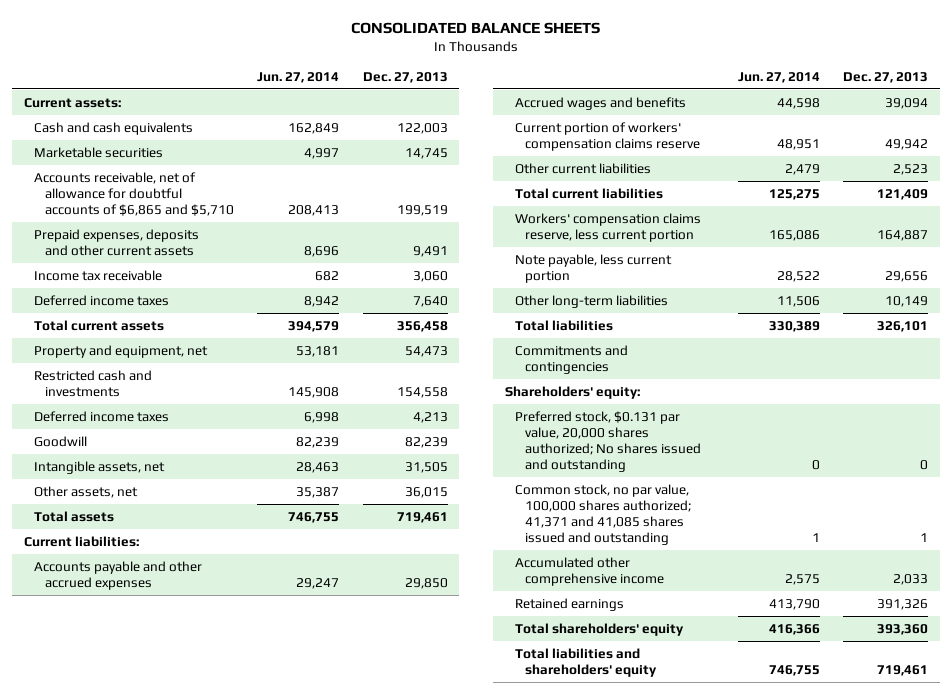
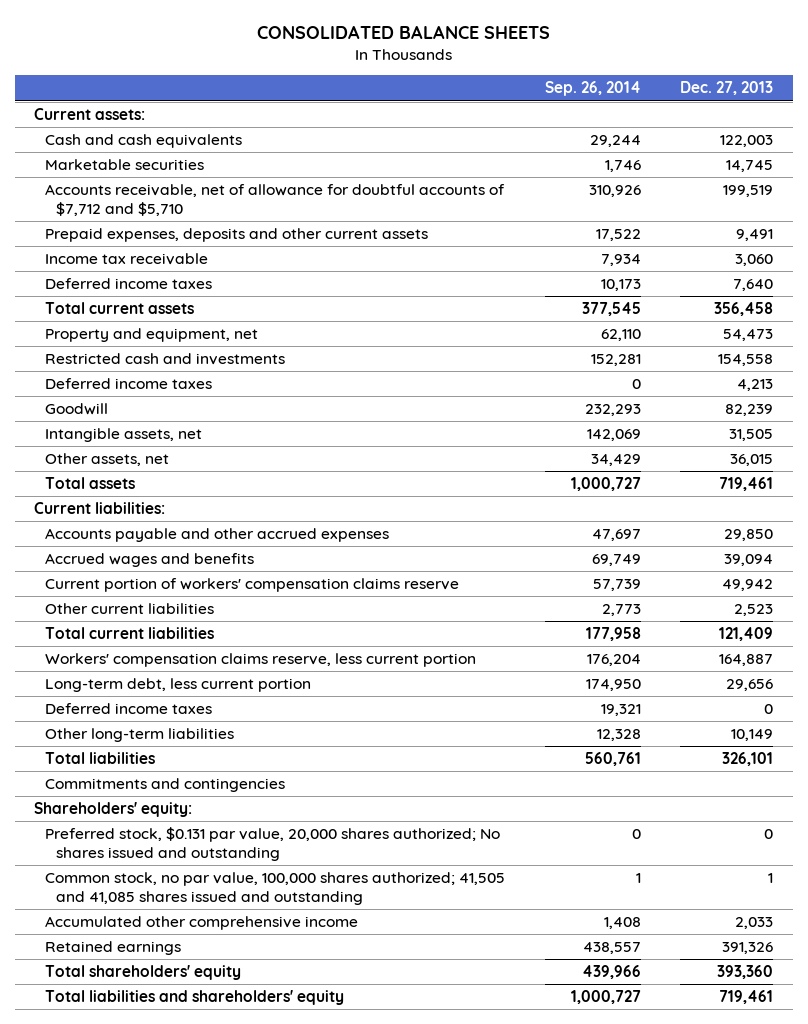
[257,71,340,83] Jun. 27, 2014 -> none
none -> [544,81,641,97] Sep. 26, 2014
[34,171,234,216] Accounts receivable, net of allowance for doubtful accounts of $6,865 and $5,710 -> [45,184,506,216] Accounts receivable, net of allowance for doubtful accounts of $7,712 and $5,710
[515,253,673,283] Note payable, less current portion -> [45,678,312,693] Long-term debt, less current portion
none -> [45,703,213,715] Deferred income taxes
[515,483,692,545] Common stock, no par value, 100,000 shares authorized; 41,371 and 41,085 shares issued and outstanding -> [45,872,506,905] Common stock, no par value, 100,000 shares authorized; 41,505 and 41,085 shares issued and outstanding

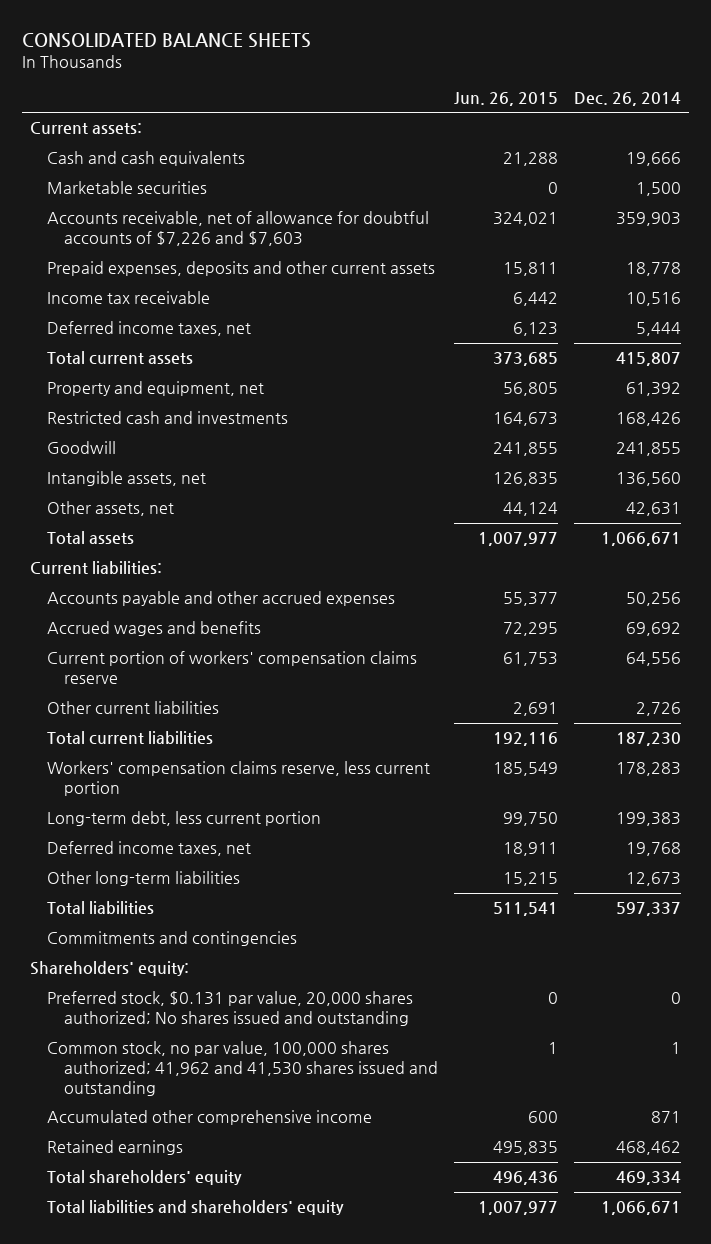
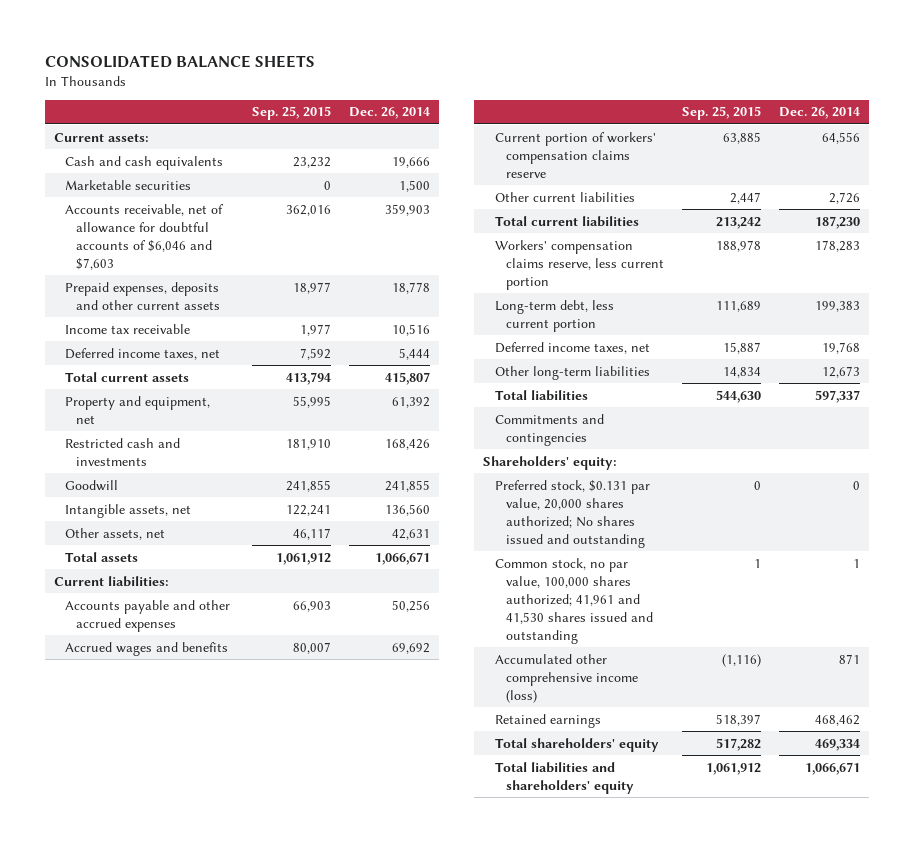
[453,91,558,106] Jun. 26, 2015 -> none
none -> [252,106,332,121] Sep. 25, 2015
[46,211,429,247] Accounts receivable, net of allowance for doubtful accounts of $7,226 and $7,603 -> [65,203,225,270] Accounts receivable, net of allowance for doubtful accounts of $6,046 and $7,603
[46,1041,438,1096] Common stock, no par value, 100,000 shares authorized; 41,962 and 41,530 shares issued and outstanding -> [494,557,653,644] Common stock, no par value, 100,000 shares authorized; 41,961 and 41,530 shares issued and outstanding
[46,1110,372,1126] Accumulated other comprehensive income -> [494,653,638,703] Accumulated other comprehensive income (loss)

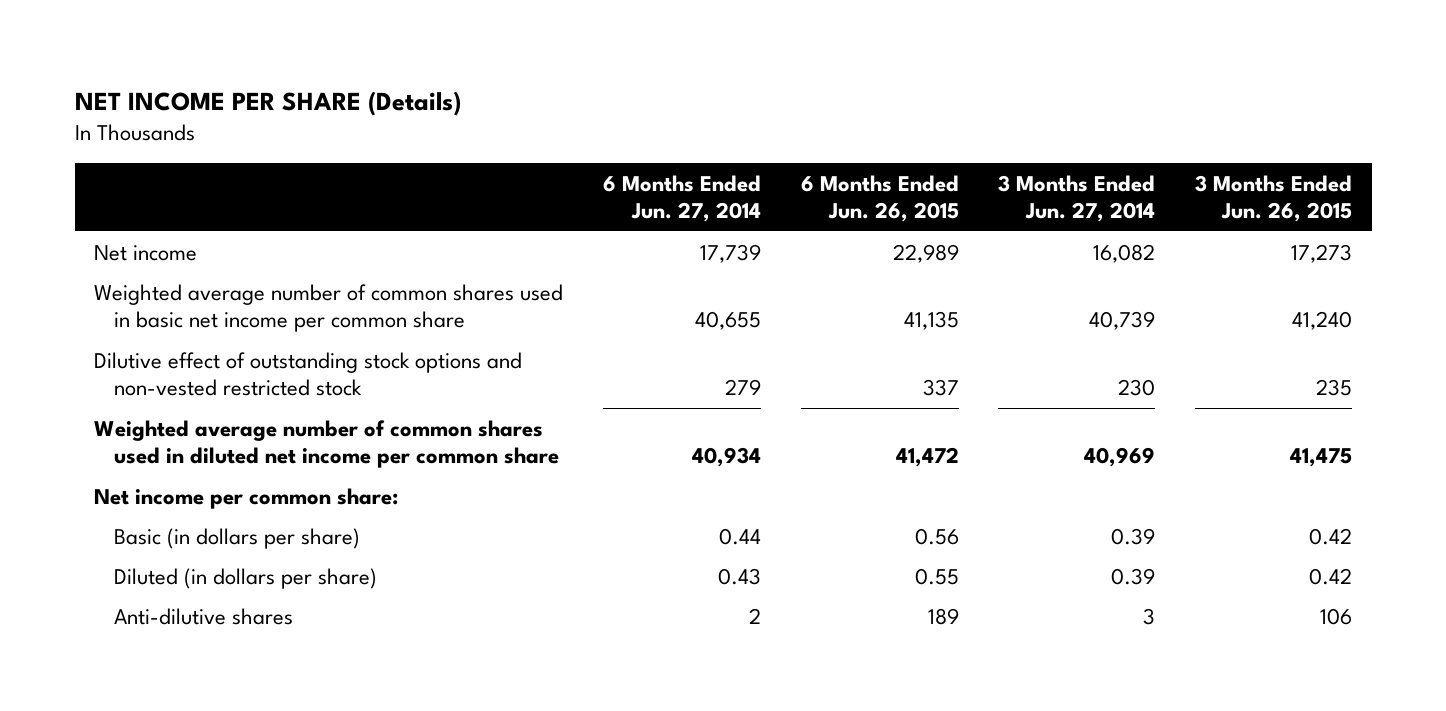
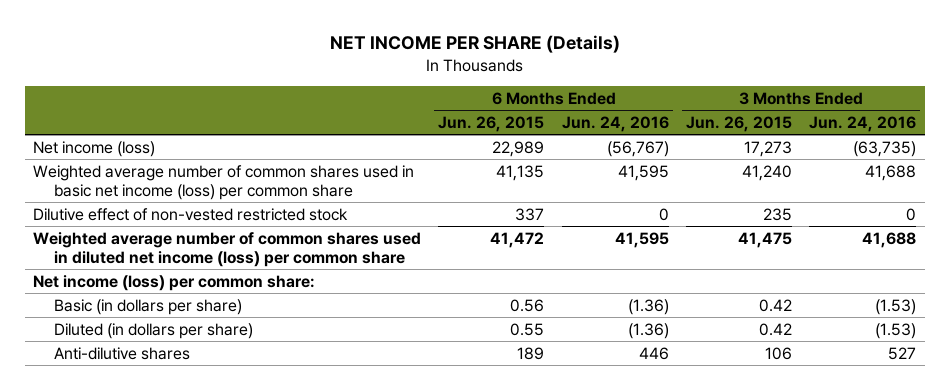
[602,174,761,223] 6 Months Ended Jun. 27, 2014 -> none
[998,174,1156,223] 3 Months Ended Jun. 27, 2014 -> none
none -> [561,115,669,132] Jun. 24, 2016
none -> [809,115,917,132] Jun. 24, 2016
[94,244,198,261] Net income -> [33,140,156,157] Net income (loss)
[94,283,564,333] Weighted average number of common shares used in basic net income per common share -> [33,164,415,201] Weighted average number of common shares used in basic net income (loss) per common share
[94,351,523,397] Dilutive effect of outstanding stock options and non-vested restricted stock -> [33,207,349,221] Dilutive effect of non-vested restricted stock
[94,419,560,469] Weighted average number of common shares used in diluted net income per common share -> [33,231,422,268] Weighted average number of common shares used in diluted net income (loss) per common share
[94,487,399,509] Net income per common share: -> [33,274,316,291] Net income (loss) per common share:

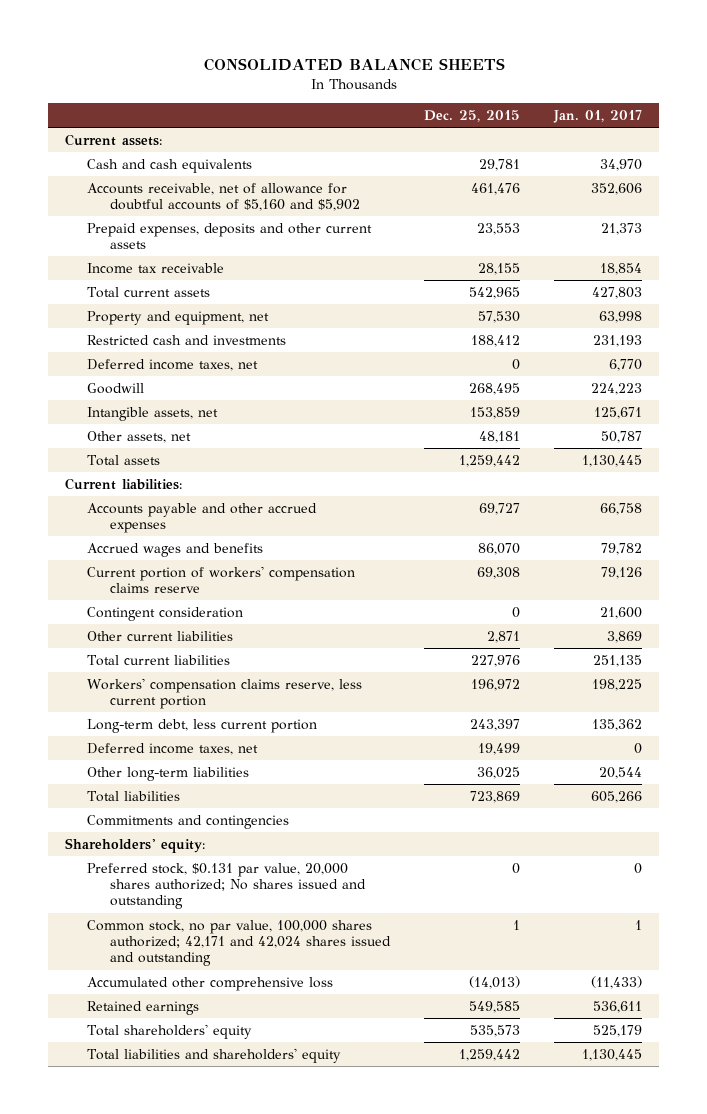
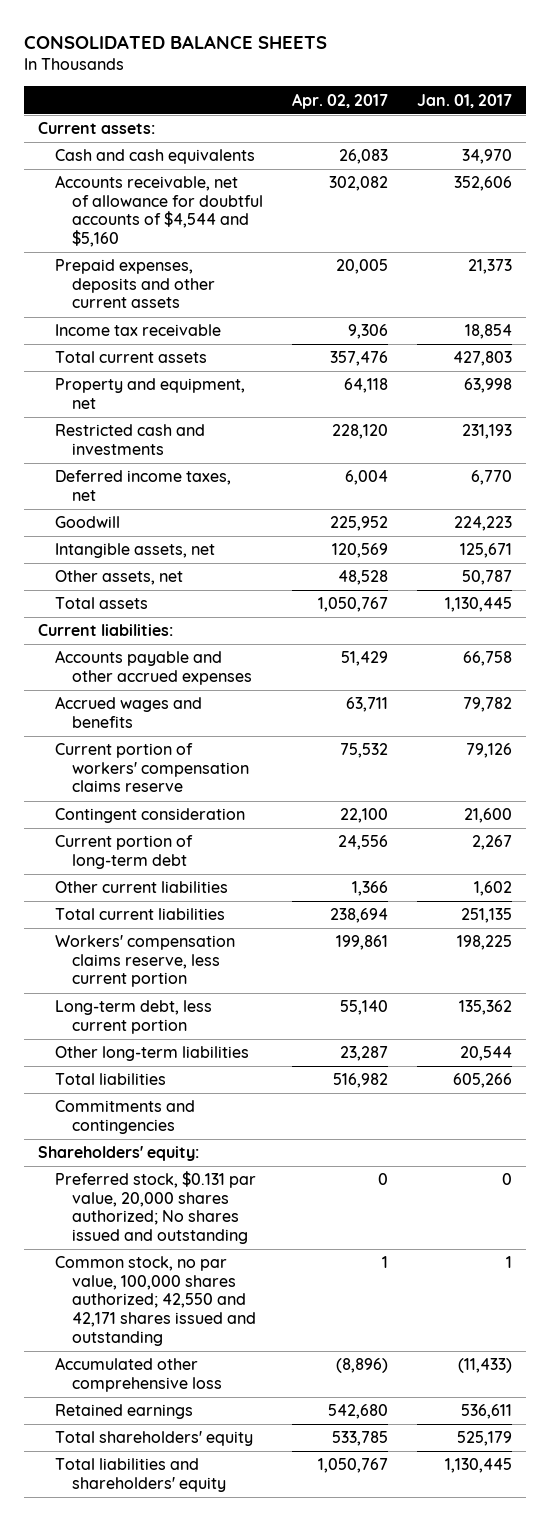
[423,110,520,123] Dec. 25, 2015 -> none
none -> [291,92,388,109] Apr. 02, 2017
[87,182,360,212] Accounts receivable, net of allowance for doubtful accounts of $5,160 and $5,902 -> [55,175,263,248] Accounts receivable, net of allowance for doubtful accounts of $4,544 and $5,160
none -> [55,835,194,869] Current portion of long-term debt
[606,630,642,643] 3,869 -> [473,881,512,897] 1,602
[87,742,259,755] Deferred income taxes, net -> none
[87,919,391,967] Common stock, no par value, 100,000 shares authorized; 42,171 and 42,024 shares issued and outstanding -> [55,1256,256,1346] Common stock, no par value, 100,000 shares authorized; 42,550 and 42,171 shares issued and outstanding

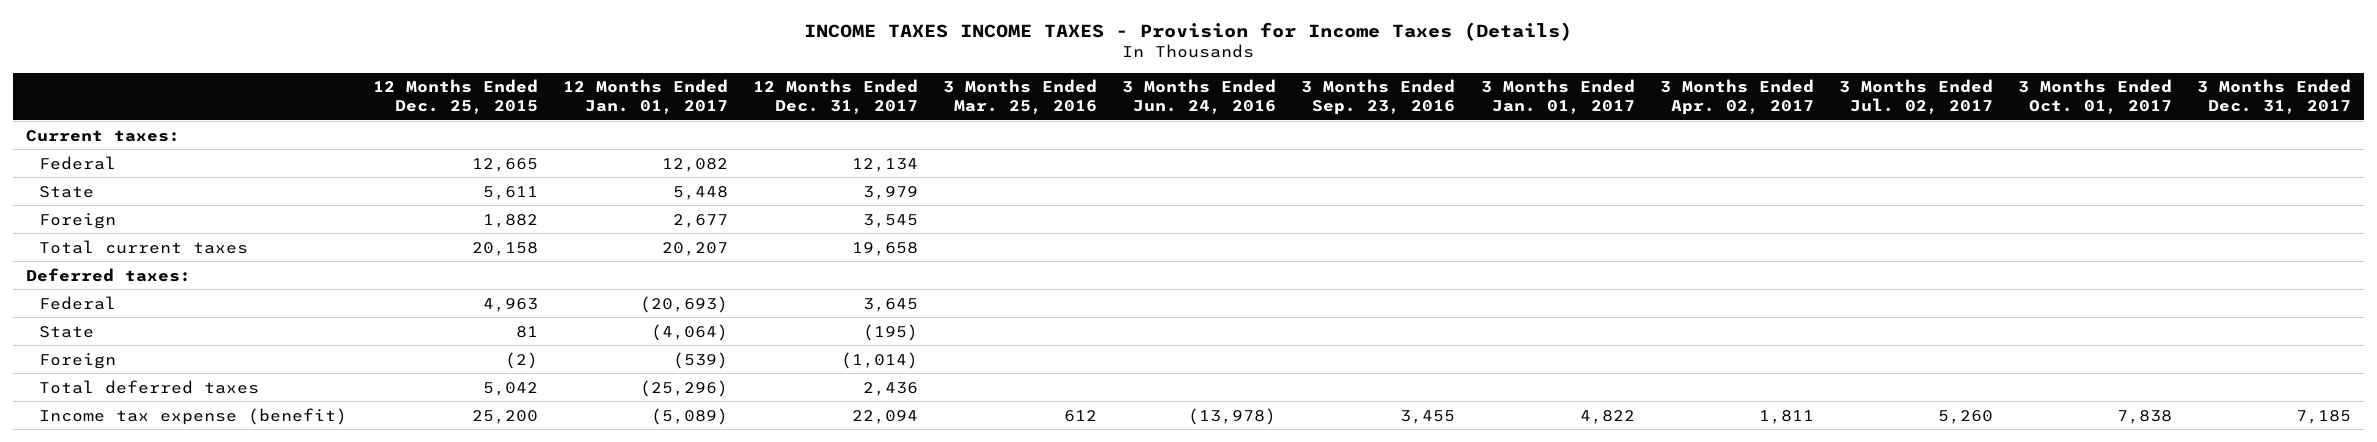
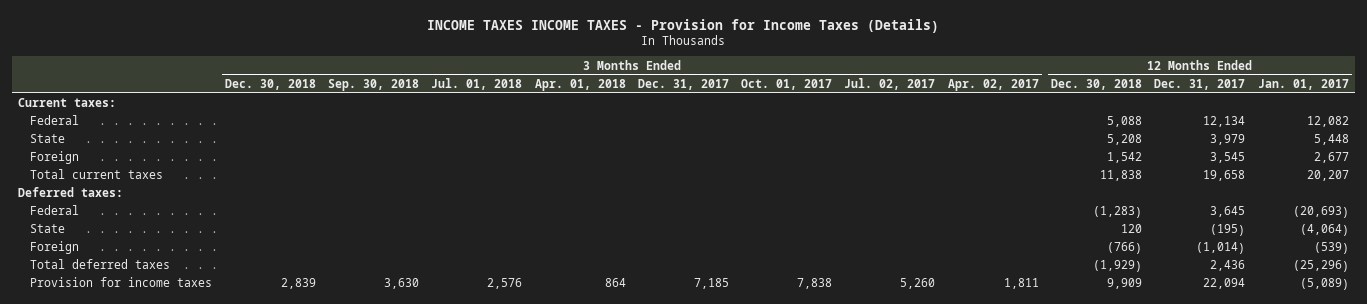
[372,79,538,114] 12 Months Ended Dec. 25, 2015 -> none
[943,79,1098,114] 3 Months Ended Mar. 25, 2016 -> none
[1122,79,1277,114] 3 Months Ended Jun. 24, 2016 -> none
[1301,79,1456,115] 3 Months Ended Sep. 23, 2016 -> none
[1480,79,1635,114] 3 Months Ended Jan. 01, 2017 -> none
none -> [224,78,316,90] Dec. 30, 2018
none -> [327,78,419,91] Sep. 30, 2018
none -> [431,77,523,90] Jul. 01, 2018
none -> [534,78,626,91] Apr. 01, 2018
none -> [1050,78,1142,90] Dec. 30, 2018
[39,407,348,425] Income tax expense (benefit) -> [30,277,213,288] Provision for income taxes

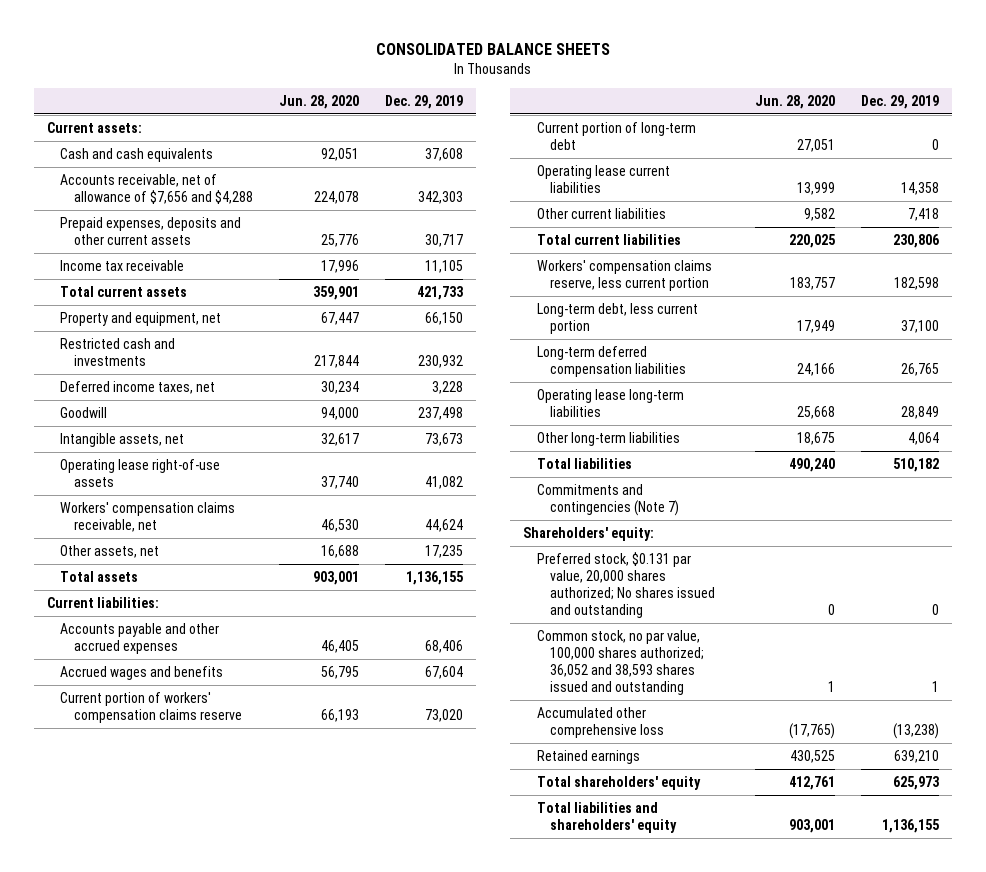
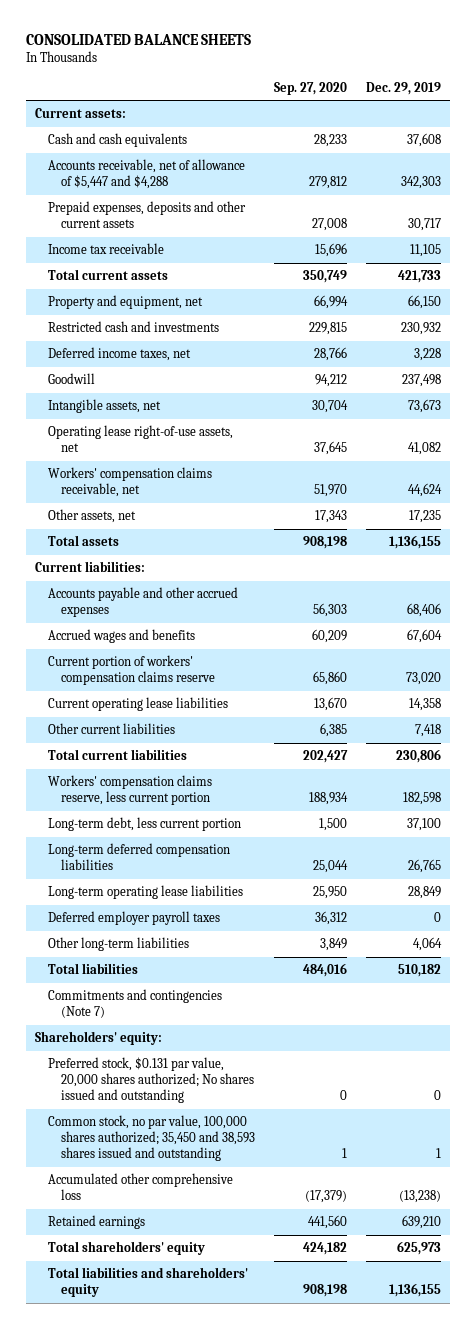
[278,94,359,109] Jun. 28, 2020 -> none
none -> [273,81,347,95] Sep. 27, 2020
[60,173,253,204] Accounts receivable, net of allowance of $7,656 and $4,288 -> [48,159,246,190] Accounts receivable, net of allowance of $5,447 and $4,288
[60,458,221,487] Operating lease right-of-use assets -> [48,425,234,453] Operating lease right-of-use assets, net
[536,121,696,150] Current portion of long-term debt -> none
[536,164,670,193] Operating lease current liabilities -> [48,697,229,712] Current operating lease liabilities
[536,388,684,417] Operating lease long-term liabilities -> [48,885,244,900] Long-term operating lease liabilities
none -> [48,911,221,926] Deferred employer payroll taxes
[536,629,705,695] Common stock, no par value, 100,000 shares authorized; 36,052 and 38,593 shares issued and outstanding -> [48,1115,256,1162] Common stock, no par value, 100,000 shares authorized; 35,450 and 38,593 shares issued and outstanding

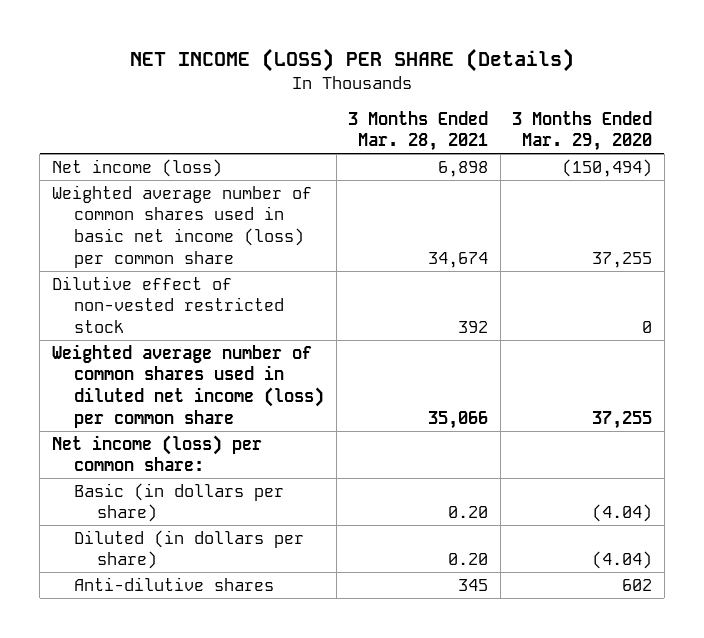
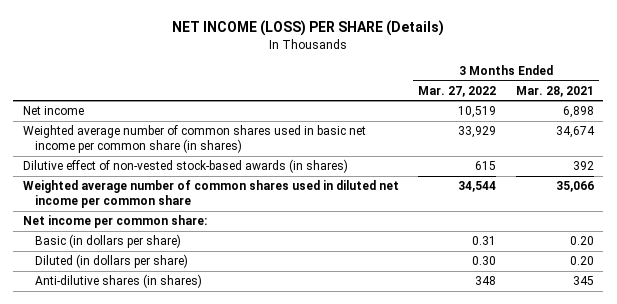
[512,110,653,152] 3 Months Ended Mar. 29, 2020 -> none
none -> [418,85,497,97] Mar. 27, 2022
[51,158,222,177] Net income (loss) -> [22,106,84,116] Net income
[51,184,312,268] Weighted average number of common shares used in basic net income (loss) per common share -> [22,125,366,154] Weighted average number of common shares used in basic net income per common share (in shares)
[51,275,285,334] Dilutive effect of non-vested restricted stock -> [22,159,348,174] Dilutive effect of non-vested stock-based awards (in shares)
[51,343,325,428] Weighted average number of common shares used in diluted net income (loss) per common share -> [22,180,399,209] Weighted average number of common shares used in diluted net income per common share
[51,434,262,472] Net income (loss) per common share: -> [22,215,207,229] Net income per common share:
[74,576,275,591] Anti-dilutive shares -> [34,274,202,289] Anti-dilutive shares (in shares)

